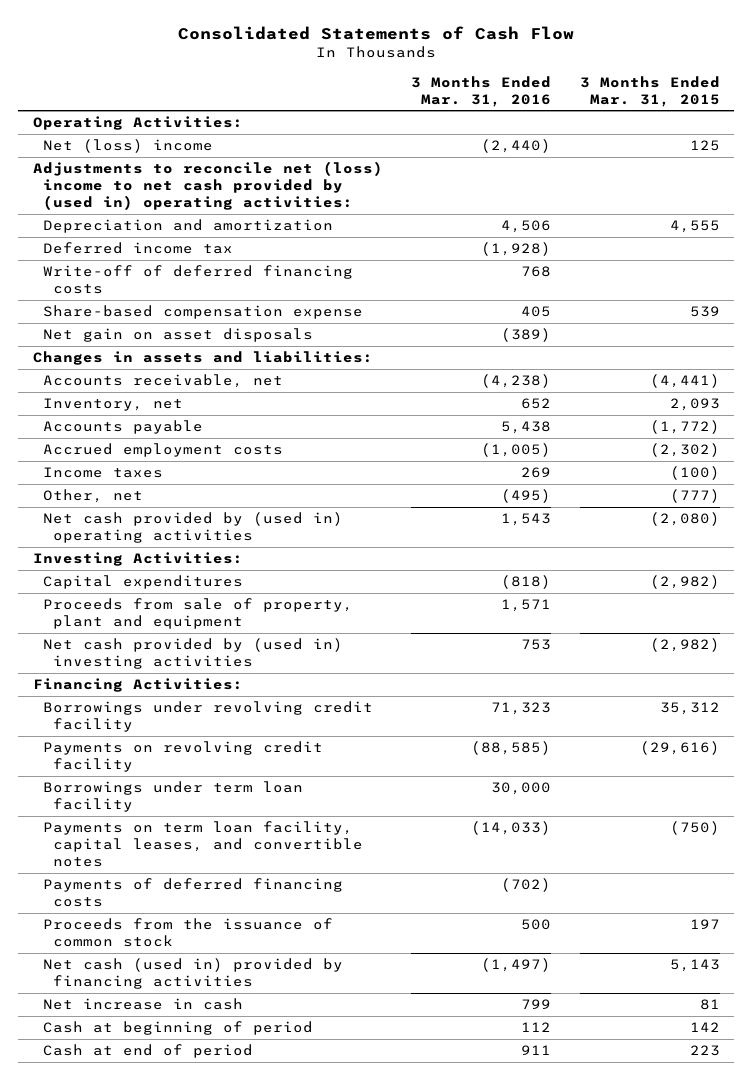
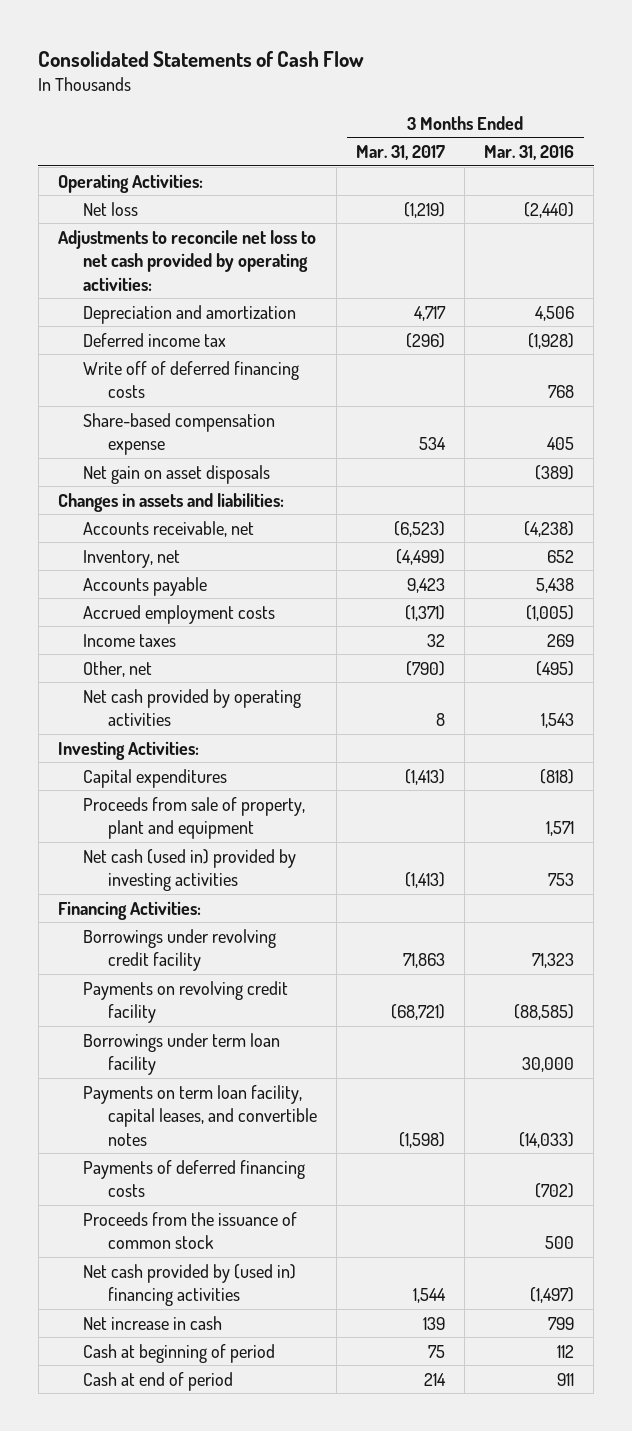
[580,75,721,107] 3 Months Ended Mar. 31, 2015 -> none
none -> [356,145,446,161] Mar. 31, 2017
[42,139,213,154] Net (loss) income -> [83,201,139,216] Net loss
[32,161,383,211] Adjustments to reconcile net (loss) income to net cash provided by (used in) operating activities: -> [57,229,316,291] Adjustments to reconcile net loss to net cash provided by operating activities:
[42,265,353,295] Write-off of deferred financing costs -> [83,360,300,399] Write off of deferred financing costs
[42,512,343,544] Net cash provided by (used in) operating activities -> [83,688,302,727] Net cash provided by operating activities
[42,638,343,670] Net cash provided by (used in) investing activities -> [83,848,297,892] Net cash (used in) provided by investing activities
[42,958,343,990] Net cash (used in) provided by financing activities -> [83,1263,297,1307] Net cash provided by (used in) financing activities

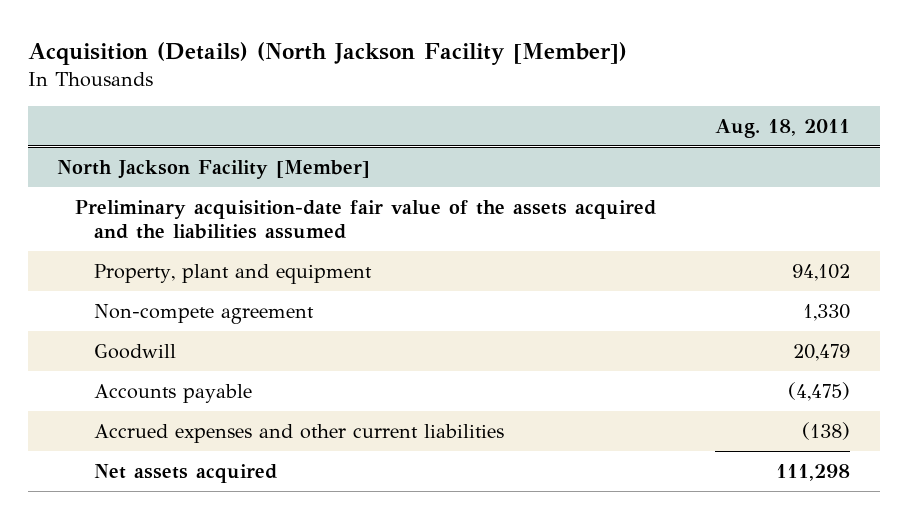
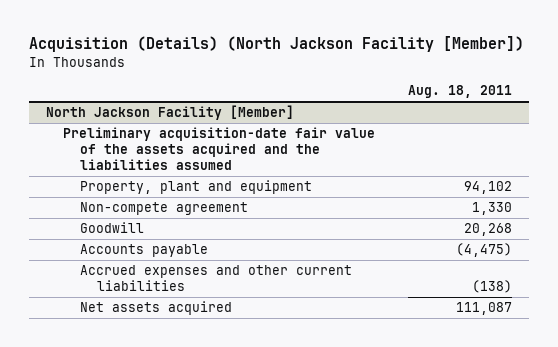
[793,343,851,361] 20,479 -> [464,223,513,237] 20,268
[776,463,851,481] 111,298 -> [456,302,513,316] 111,087

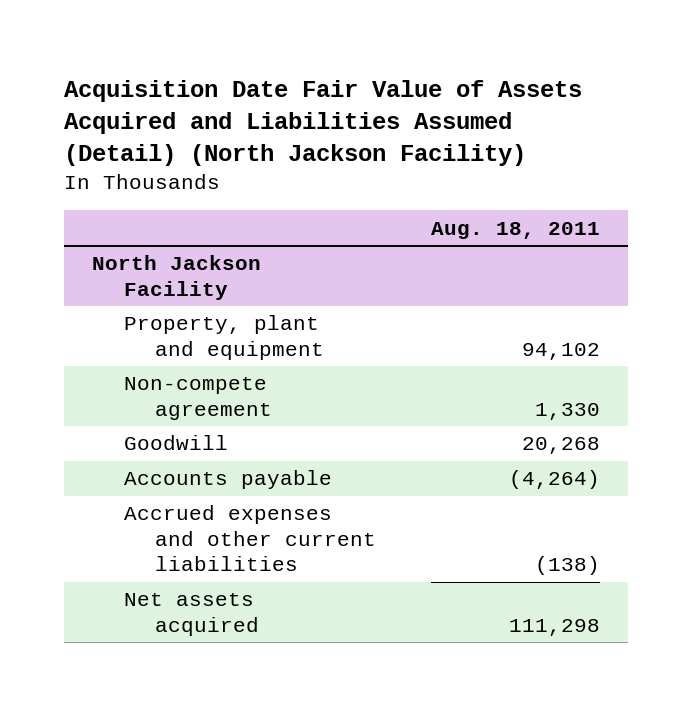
[29,36,525,53] Acquisition (Details) (North Jackson Facility [Member]) -> [64,79,583,167] Acquisition Date Fair Value of Assets Acquired and Liabilities Assumed (Detail) (North Jackson Facility)
[62,127,375,171] Preliminary acquisition-date fair value of the assets acquired and the liabilities assumed -> none
[45,105,294,121] North Jackson Facility [Member] -> [91,255,261,300] North Jackson Facility
[456,243,513,258] (4,475) -> [509,470,601,490] (4,264)
[456,302,513,316] 111,087 -> [509,618,601,636] 111,298

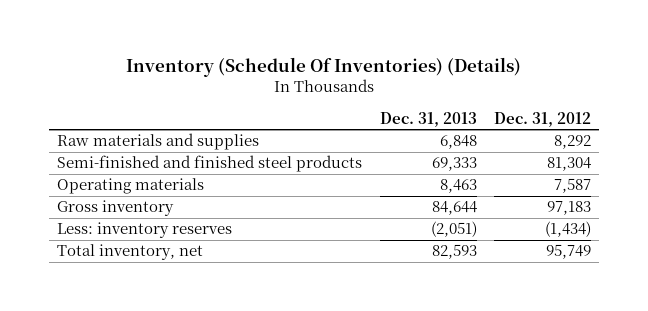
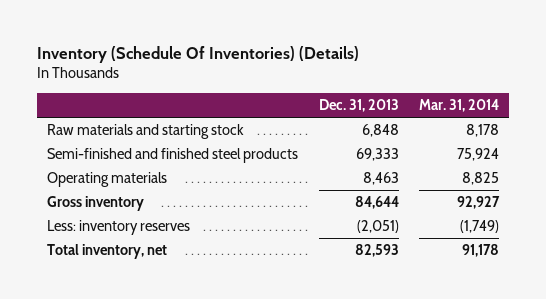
[493,111,591,127] Dec. 31, 2012 -> none
none -> [419,98,500,112] Mar. 31, 2014
[57,133,260,151] Raw materials and supplies -> [47,124,245,140] Raw materials and starting stock

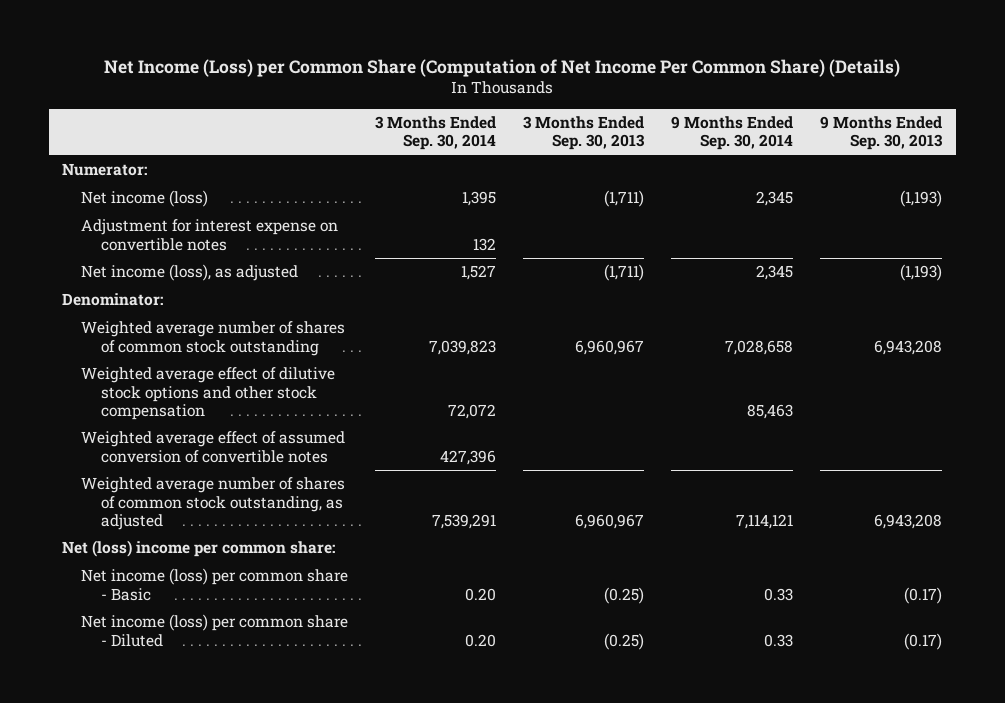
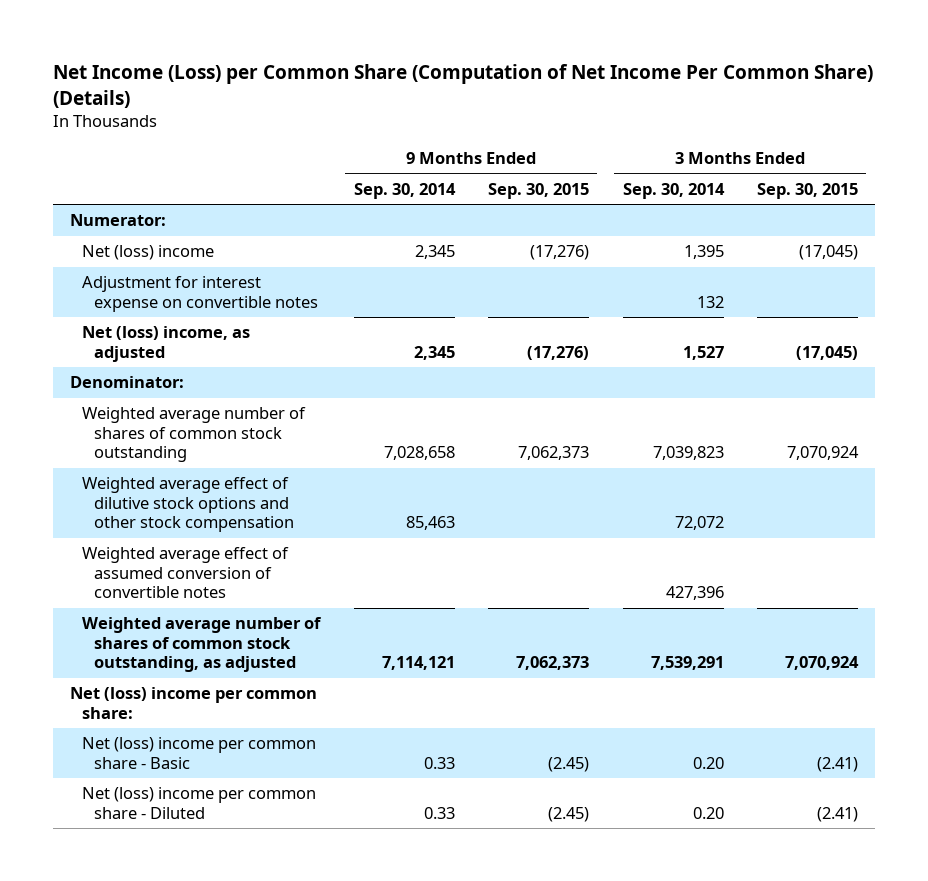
[523,115,646,151] 3 Months Ended Sep. 30, 2013 -> none
[820,115,944,151] 9 Months Ended Sep. 30, 2013 -> none
none -> [488,183,590,200] Sep. 30, 2015
none -> [756,183,858,200] Sep. 30, 2015
[81,190,209,208] Net income (loss) -> [82,245,215,261] Net (loss) income
[81,264,299,282] Net income (loss), as adjusted -> [82,326,251,362] Net (loss) income, as adjusted
[81,568,349,601] Net income (loss) per common share - Basic -> [82,737,317,769] Net (loss) income per common share - Basic
[81,614,349,647] Net income (loss) per common share - Diluted -> [82,787,317,819] Net (loss) income per common share - Diluted

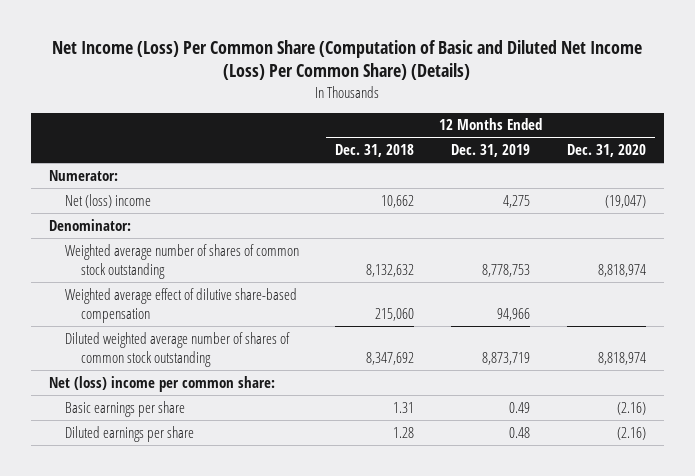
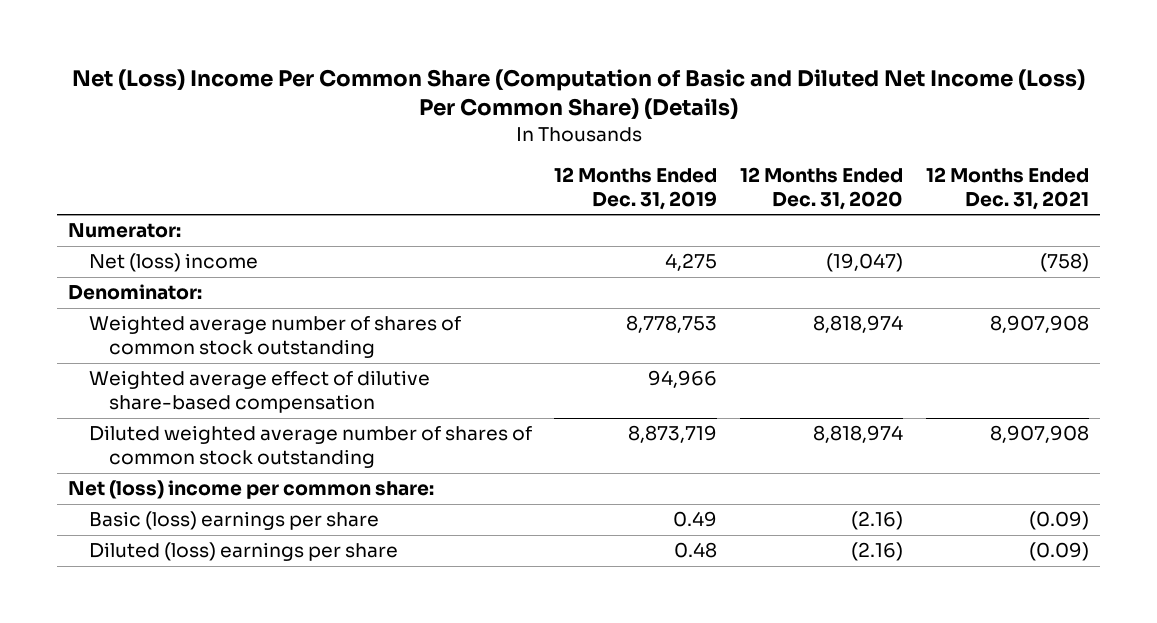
[52,40,643,81] Net Income (Loss) Per Common Share (Computation of Basic and Diluted Net Income (Loss) Per Common Share) (Details) -> [71,69,1085,120] Net (Loss) Income Per Common Share (Computation of Basic and Diluted Net Income (Loss) Per Common Share) (Details)
[335,144,415,158] Dec. 31, 2018 -> none
none -> [925,166,1089,210] 12 Months Ended Dec. 31, 2021
[64,400,185,417] Basic earnings per share -> [88,511,379,531] Basic (loss) earnings per share
[64,425,194,442] Diluted earnings per share -> [88,542,398,562] Diluted (loss) earnings per share

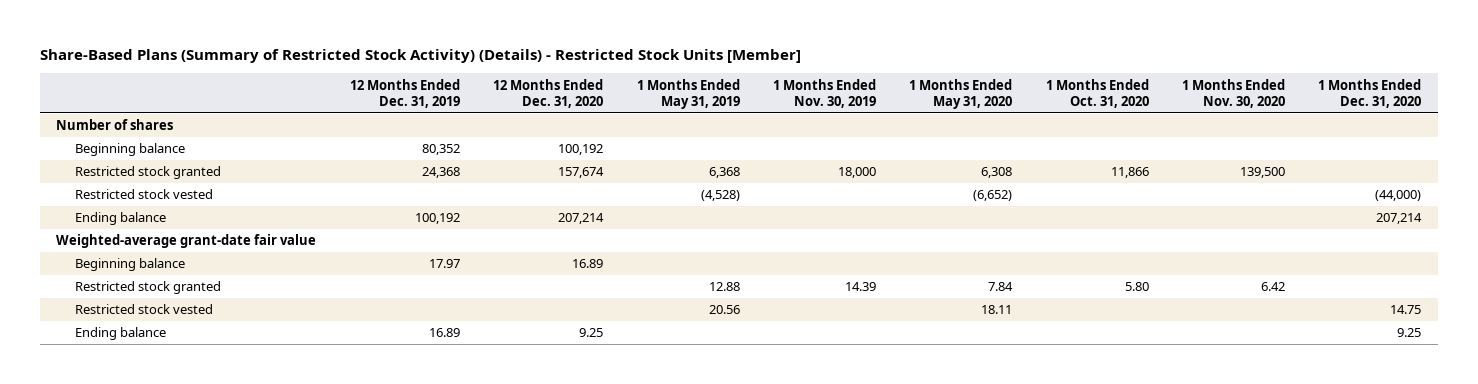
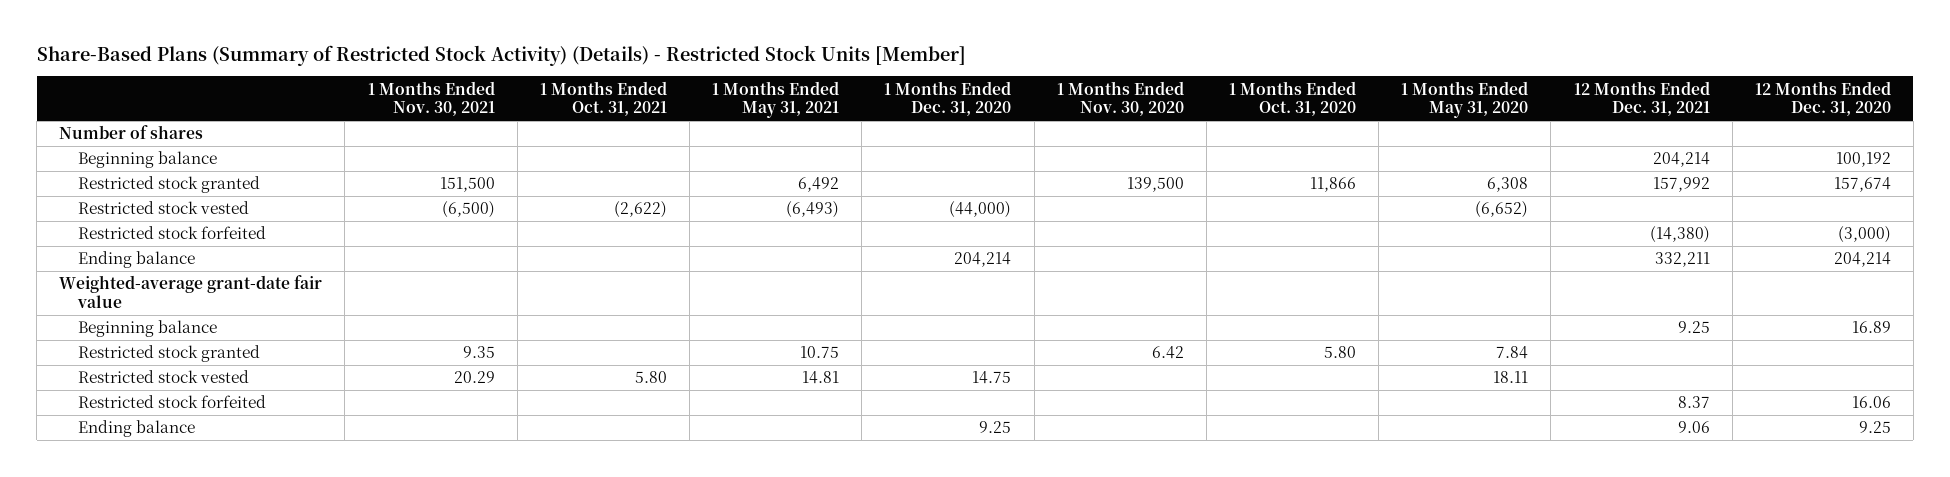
[349,78,460,108] 12 Months Ended Dec. 31, 2019 -> none
[636,78,740,109] 1 Months Ended May 31, 2019 -> none
[772,78,876,108] 1 Months Ended Nov. 30, 2019 -> none
none -> [367,80,495,117] 1 Months Ended Nov. 30, 2021
none -> [539,80,667,117] 1 Months Ended Oct. 31, 2021
none -> [712,80,840,119] 1 Months Ended May 31, 2021
none -> [1573,80,1710,117] 12 Months Ended Dec. 31, 2021
none -> [78,226,267,240] Restricted stock forfeited
[558,213,605,225] 207,214 -> [1833,252,1891,268] 204,214
[1376,213,1423,225] 207,214 -> [954,252,1012,268] 204,214
none -> [78,395,267,409] Restricted stock forfeited

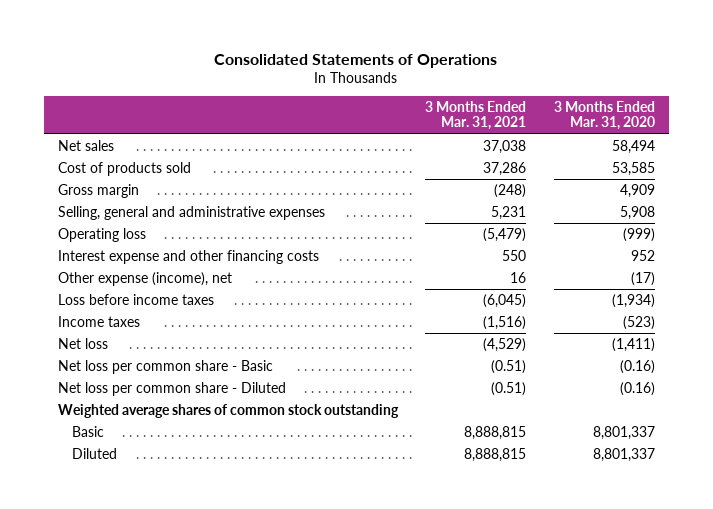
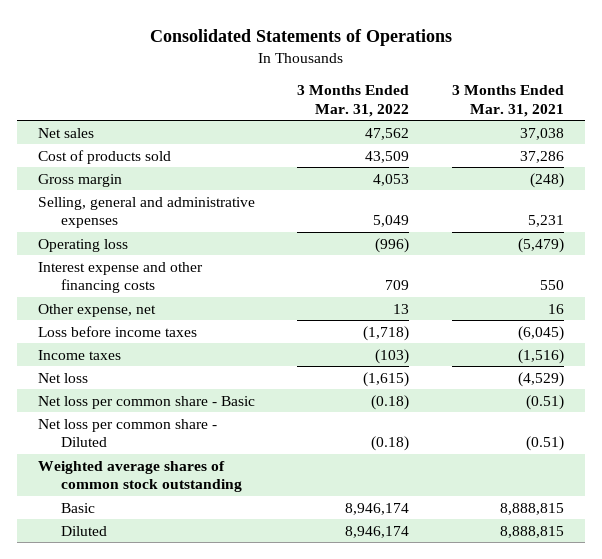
[554,100,656,131] 3 Months Ended Mar. 31, 2020 -> none
none -> [297,85,410,118] 3 Months Ended Mar. 31, 2022
[57,271,232,286] Other expense (income), net -> [38,303,157,317] Other expense, net

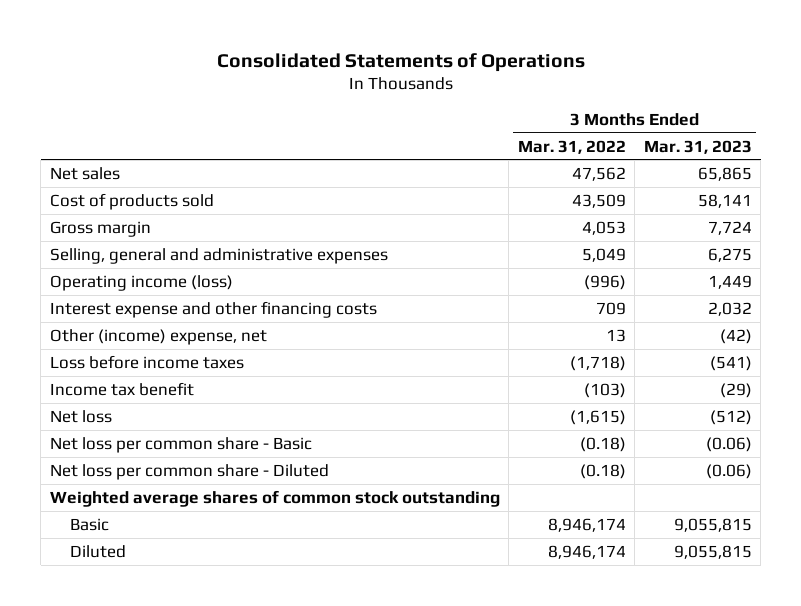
[451,85,564,118] 3 Months Ended Mar. 31, 2021 -> none
none -> [643,139,752,154] Mar. 31, 2023
[38,238,129,252] Operating loss -> [49,274,233,291] Operating income (loss)
[38,303,157,317] Other expense, net -> [49,328,267,345] Other (income) expense, net
[38,349,122,360] Income taxes -> [49,381,194,396] Income tax benefit

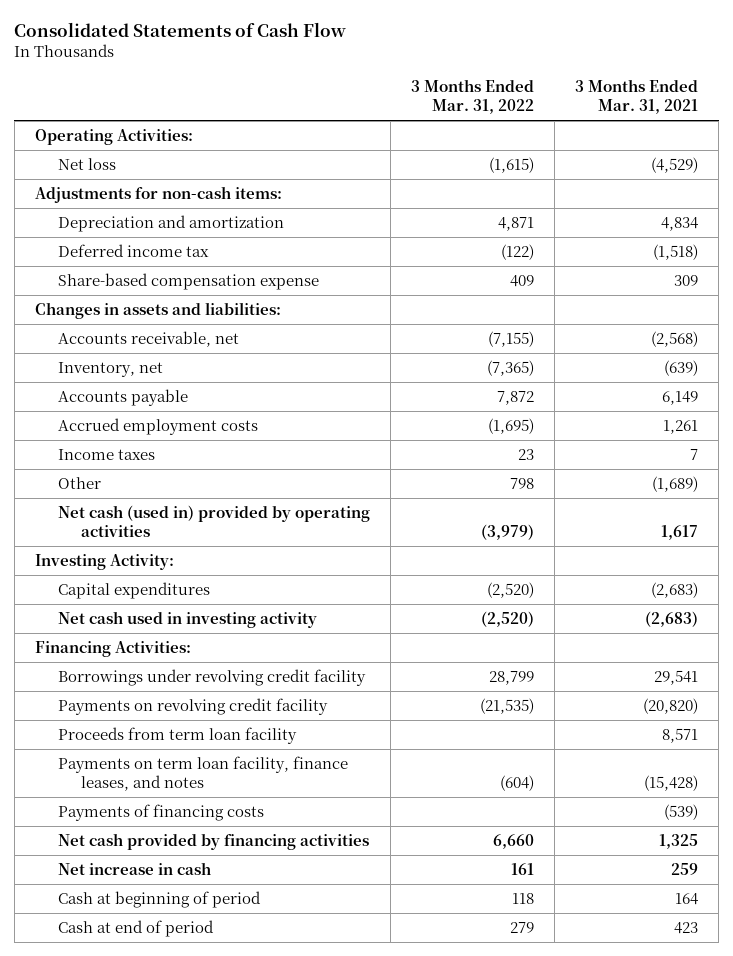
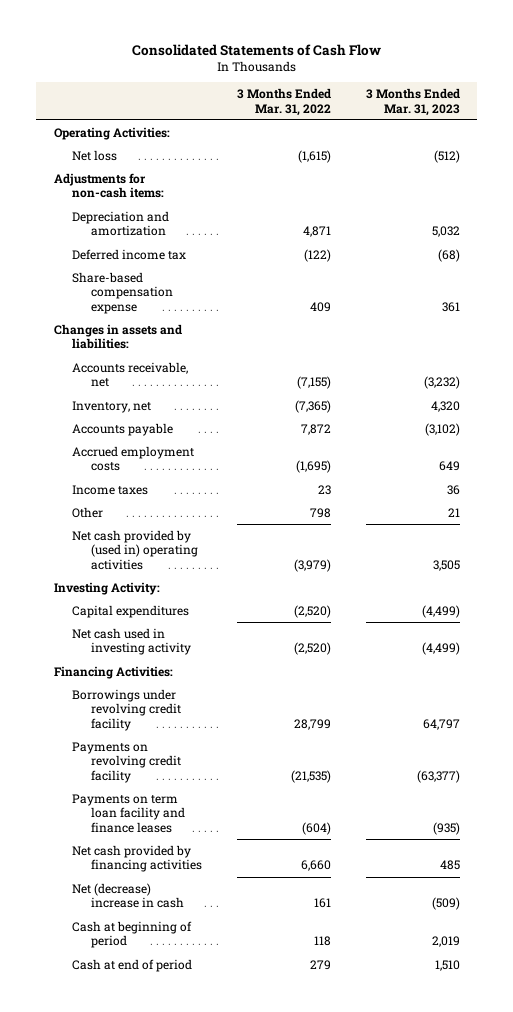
[575,79,699,114] 3 Months Ended Mar. 31, 2021 -> none
none -> [365,88,460,116] 3 Months Ended Mar. 31, 2023
[57,504,370,537] Net cash (used in) provided by operating activities -> [72,529,199,571] Net cash provided by (used in) operating activities
[57,726,297,744] Proceeds from term loan facility -> none
[57,803,264,821] Payments of financing costs -> none
[57,755,348,791] Payments on term loan facility, finance leases, and notes -> [72,793,186,834] Payments on term loan facility and finance leases
[57,861,211,875] Net increase in cash -> [72,882,185,909] Net (decrease) increase in cash

